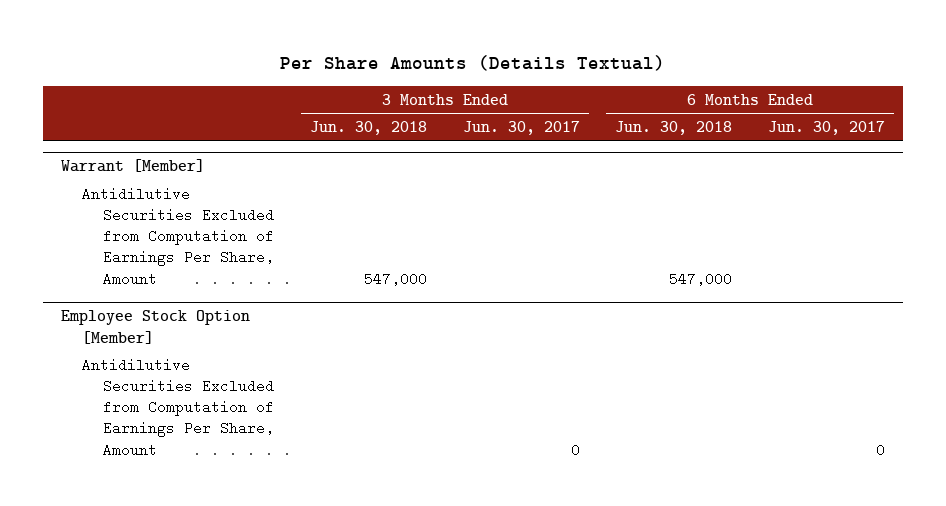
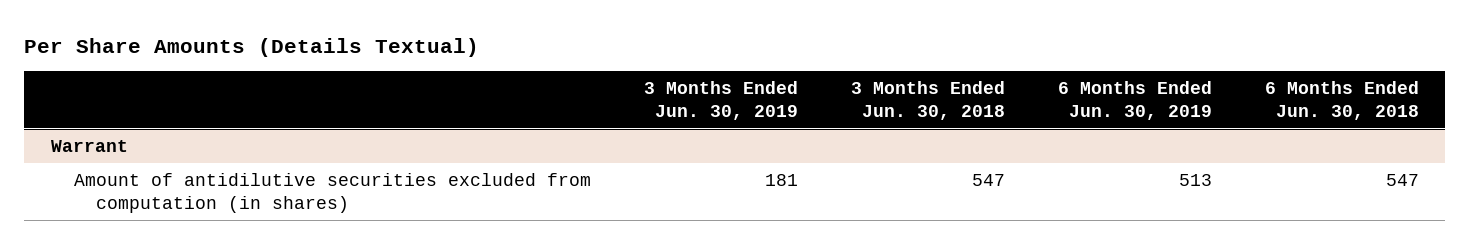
[462,121,580,136] Jun. 30, 2017 -> none
[768,121,886,136] Jun. 30, 2017 -> none
none -> [643,80,798,120] 3 Months Ended Jun. 30, 2019
none -> [1057,80,1212,120] 6 Months Ended Jun. 30, 2019
[61,310,251,344] Employee Stock Option [Member] -> none
[82,357,275,457] Antidilutive Securities Excluded from Computation of Earnings Per Share, Amount -> none
[61,159,206,173] Warrant [Member] -> [50,139,128,152] Warrant
[82,186,275,286] Antidilutive Securities Excluded from Computation of Earnings Per Share, Amount -> [73,172,591,214] Amount of antidilutive securities excluded from computation (in shares)
[363,271,427,286] 547,000 -> [971,173,1005,186] 547
[669,271,733,286] 547,000 -> [1385,173,1419,186] 547

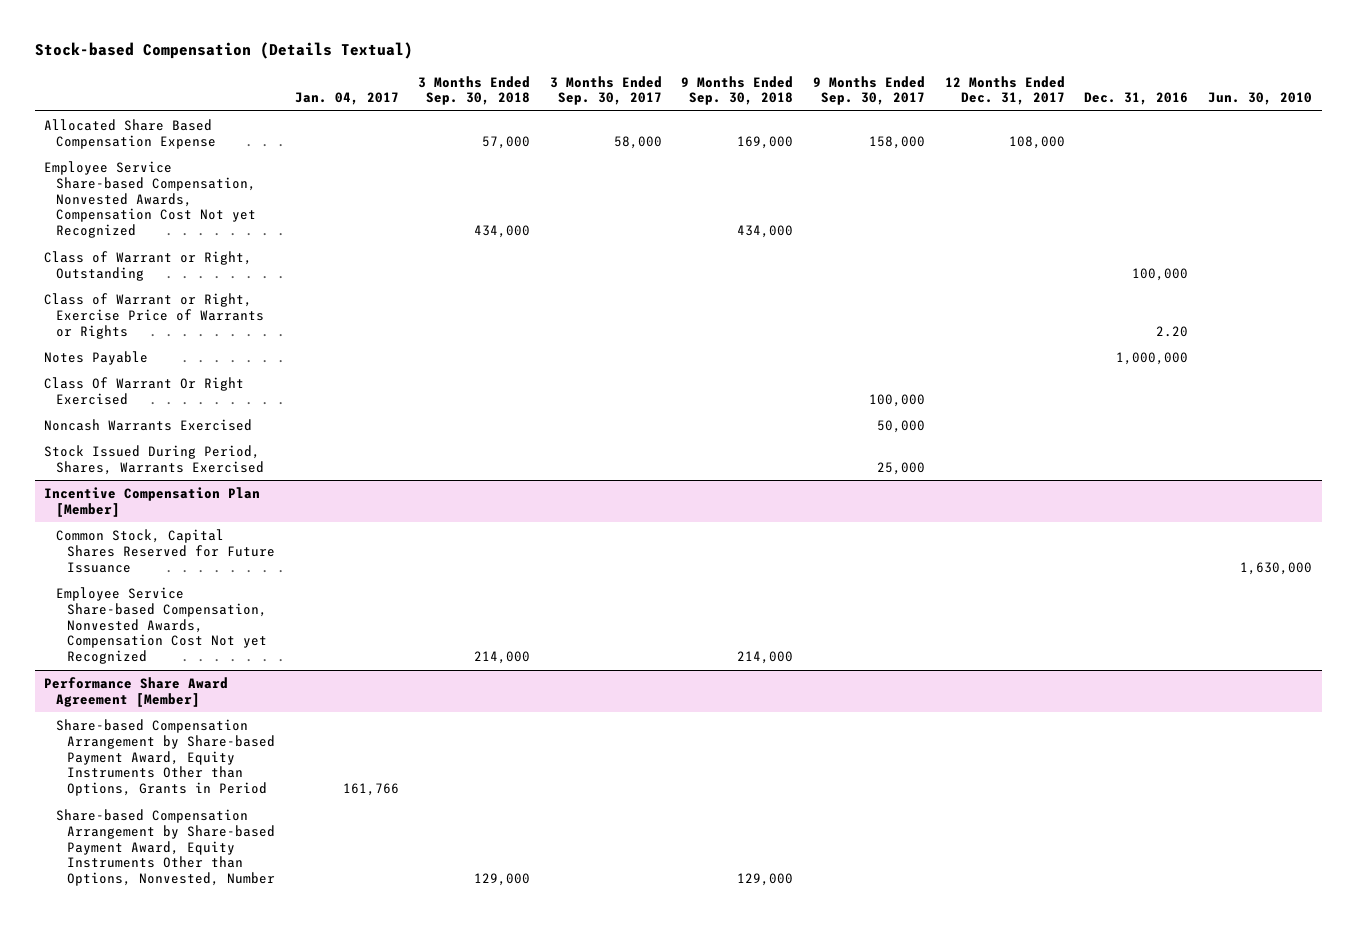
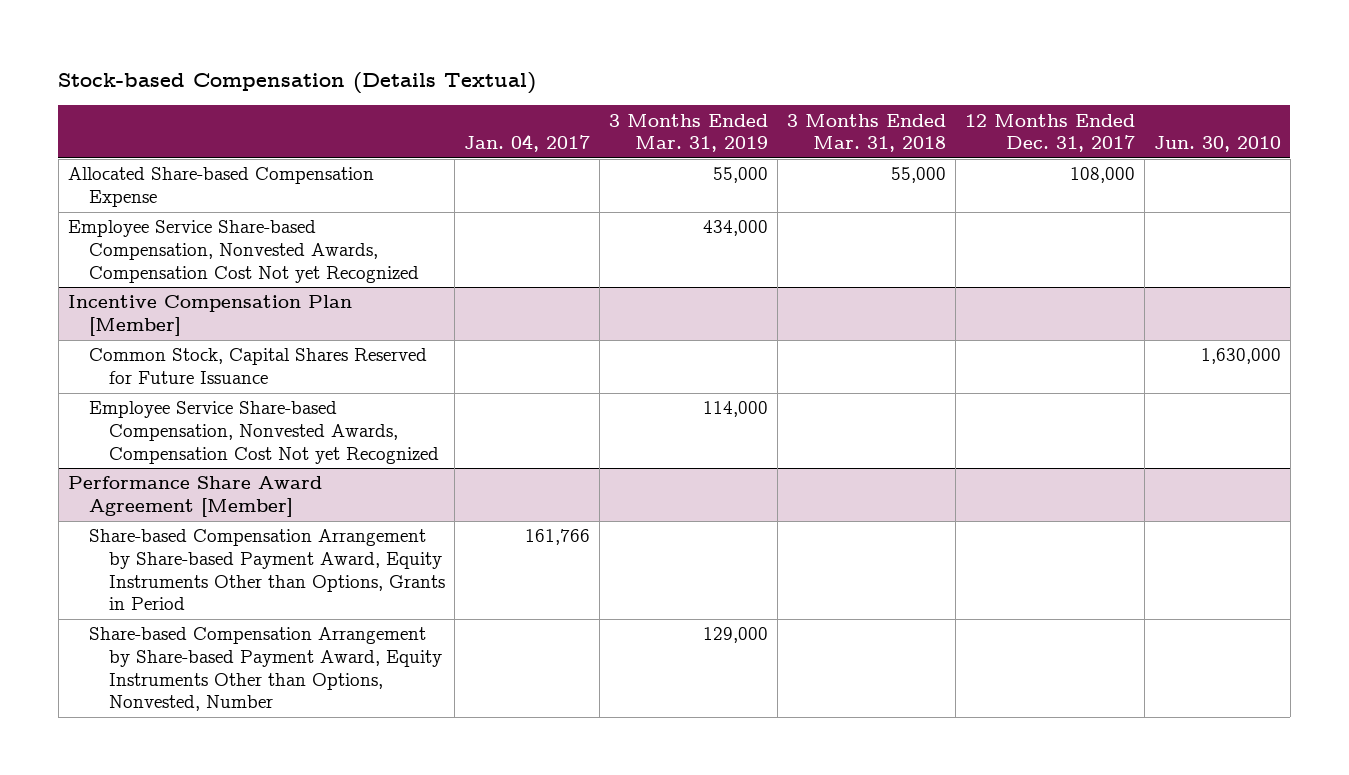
[418,75,531,106] 3 Months Ended Sep. 30, 2018 -> none
[549,75,662,106] 3 Months Ended Sep. 30, 2017 -> none
[681,75,794,106] 9 Months Ended Sep. 30, 2018 -> none
[812,75,925,106] 9 Months Ended Sep. 30, 2017 -> none
[1084,92,1189,106] Dec. 31, 2016 -> none
none -> [609,113,769,153] 3 Months Ended Mar. 31, 2019
none -> [787,113,947,153] 3 Months Ended Mar. 31, 2018
[44,118,216,149] Allocated Share Based Compensation Expense -> [67,167,374,207] Allocated Share-based Compensation Expense
[44,250,253,281] Class of Warrant or Right, Outstanding -> none
[44,292,264,339] Class of Warrant or Right, Exercise Price of Warrants or Rights -> none
[44,350,149,365] Notes Payable -> none
[44,376,245,405] Class Of Warrant Or Right Exercised -> none
[44,418,253,431] Noncash Warrants Exercised -> none
[44,444,264,475] Stock Issued During Period, Shares, Warrants Exercised -> none

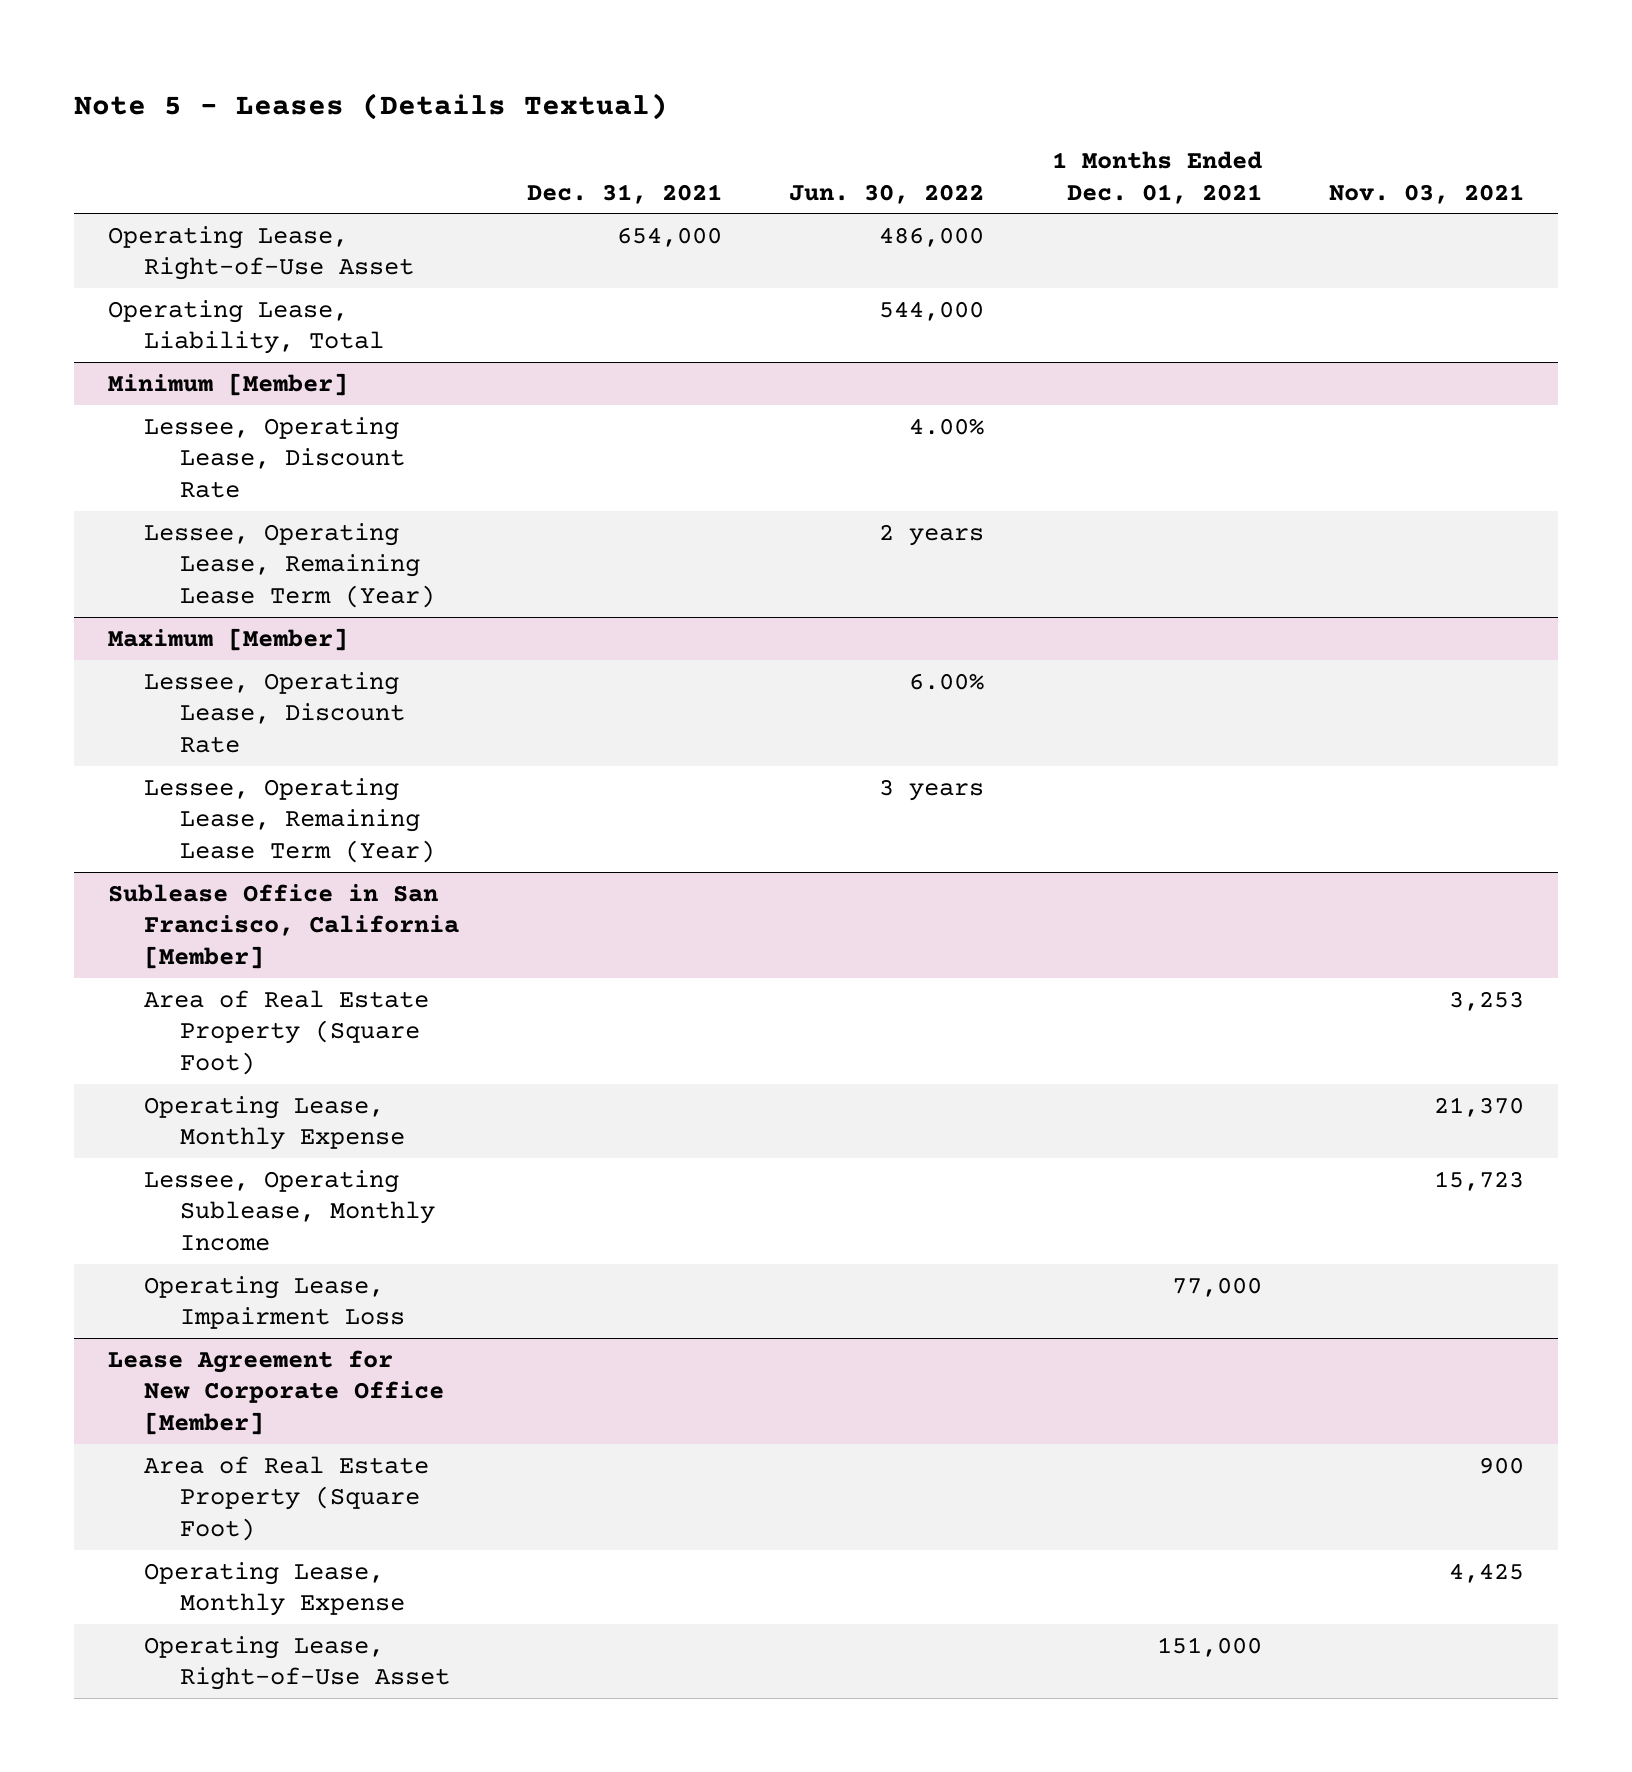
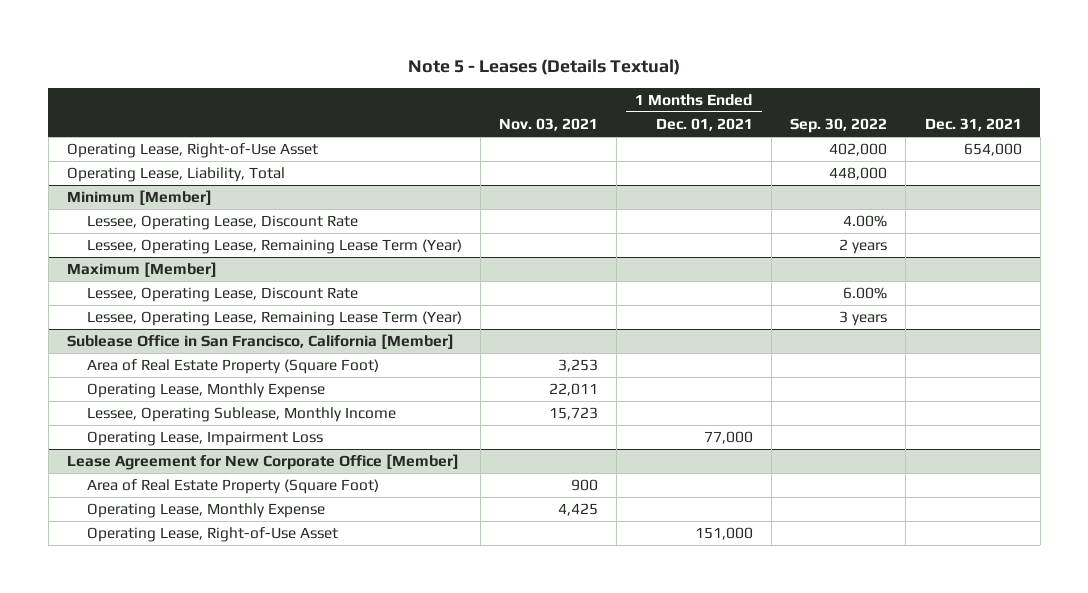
[789,183,985,204] Jun. 30, 2022 -> none
none -> [790,118,888,134] Sep. 30, 2022
[1434,1096,1525,1117] 21,370 -> [549,383,599,397] 22,011

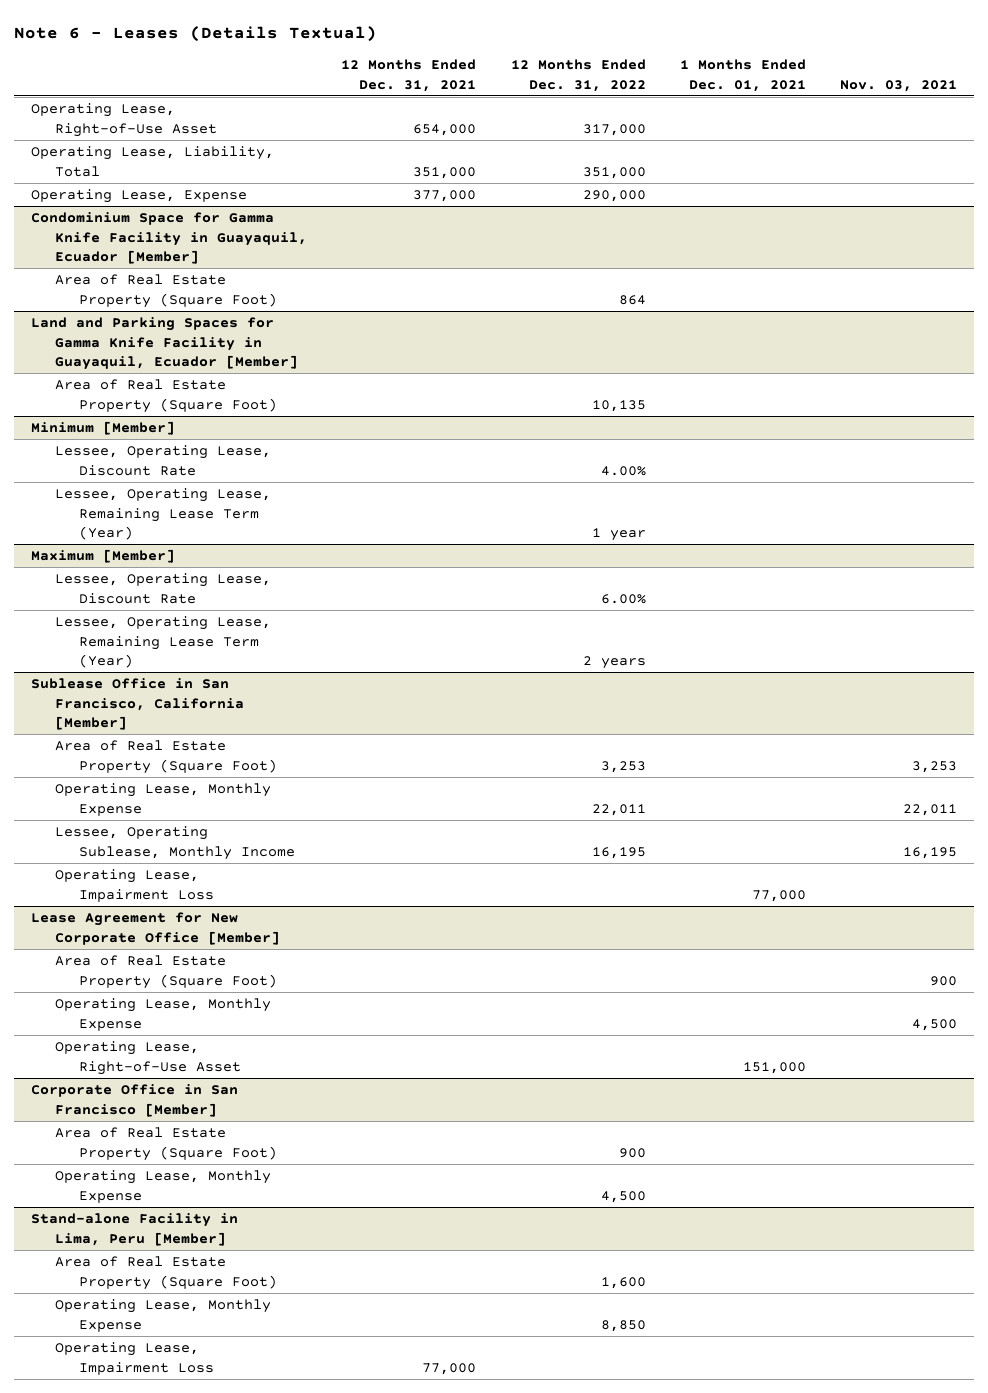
[408,59,681,76] Note 5 - Leases (Details Textual) -> [14,25,378,42] Note 6 - Leases (Details Textual)
[790,118,888,134] Sep. 30, 2022 -> none
[924,118,1022,132] Dec. 31, 2021 -> none
none -> [341,59,477,92] 12 Months Ended Dec. 31, 2021
none -> [510,59,646,92] 12 Months Ended Dec. 31, 2022
none -> [31,189,248,204] Operating Lease, Expense
none -> [31,212,308,265] Condominium Space for Gamma Knife Facility in Guayaquil, Ecuador [Member]
none -> [55,274,277,308] Area of Real Estate Property (Square Foot)
none -> [31,317,299,371] Land and Parking Spaces for Gamma Knife Facility in Guayaquil, Ecuador [Member]
none -> [55,379,277,413] Area of Real Estate Property (Square Foot)
[549,407,599,421] 15,723 -> [903,846,958,859] 16,195
[558,503,599,517] 4,425 -> [912,1018,958,1031] 4,500
none -> [31,1084,239,1117] Corporate Office in San Francisco [Member]
none -> [55,1127,277,1161] Area of Real Estate Property (Square Foot)
none -> [55,1170,272,1203] Operating Lease, Monthly Expense
none -> [31,1213,239,1246] Stand-alone Facility in Lima, Peru [Member]
none -> [55,1256,277,1290] Area of Real Estate Property (Square Foot)
none -> [55,1299,272,1332] Operating Lease, Monthly Expense
none -> [55,1342,214,1375] Operating Lease, Impairment Loss

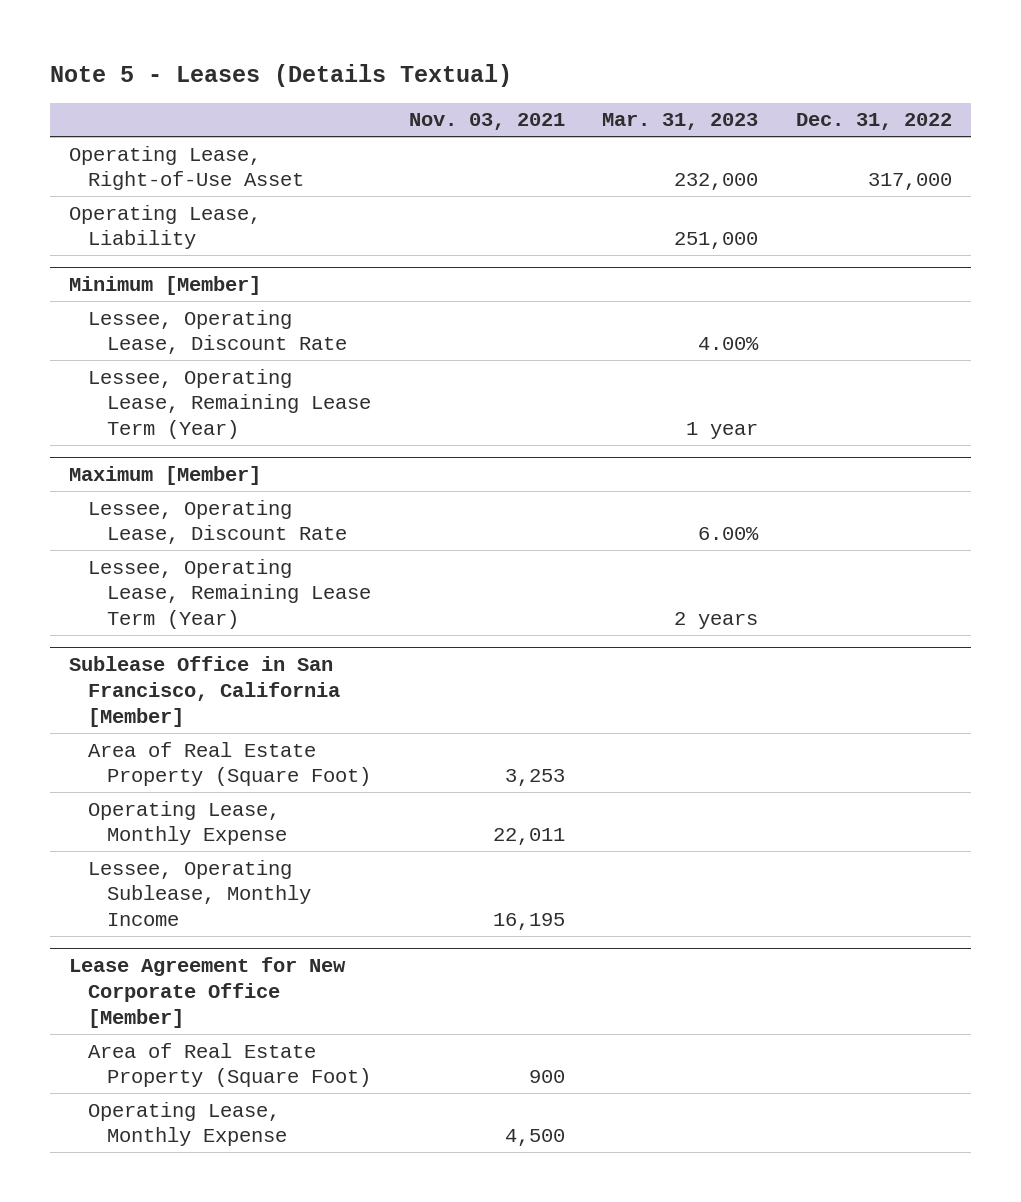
[14,25,378,42] Note 6 - Leases (Details Textual) -> [49,63,512,87] Note 5 - Leases (Details Textual)
[341,59,477,92] 12 Months Ended Dec. 31, 2021 -> none
[510,59,646,92] 12 Months Ended Dec. 31, 2022 -> none
[679,59,806,92] 1 Months Ended Dec. 01, 2021 -> none
none -> [602,113,759,131] Mar. 31, 2023
none -> [796,113,953,131] Dec. 31, 2022
[31,189,248,204] Operating Lease, Expense -> none
[31,212,308,265] Condominium Space for Gamma Knife Facility in Guayaquil, Ecuador [Member] -> none
[55,274,277,308] Area of Real Estate Property (Square Foot) -> none
[31,317,299,371] Land and Parking Spaces for Gamma Knife Facility in Guayaquil, Ecuador [Member] -> none
[55,379,277,413] Area of Real Estate Property (Square Foot) -> none
[31,146,275,177] Operating Lease, Liability, Total -> [68,204,261,250] Operating Lease, Liability
[55,869,214,902] Operating Lease, Impairment Loss -> none
[55,1041,241,1075] Operating Lease, Right-of-Use Asset -> none
[31,1084,239,1117] Corporate Office in San Francisco [Member] -> none
[55,1127,277,1161] Area of Real Estate Property (Square Foot) -> none
[55,1170,272,1203] Operating Lease, Monthly Expense -> none
[31,1213,239,1246] Stand-alone Facility in Lima, Peru [Member] -> none
[55,1256,277,1290] Area of Real Estate Property (Square Foot) -> none
[55,1299,272,1332] Operating Lease, Monthly Expense -> none
[55,1342,214,1375] Operating Lease, Impairment Loss -> none

